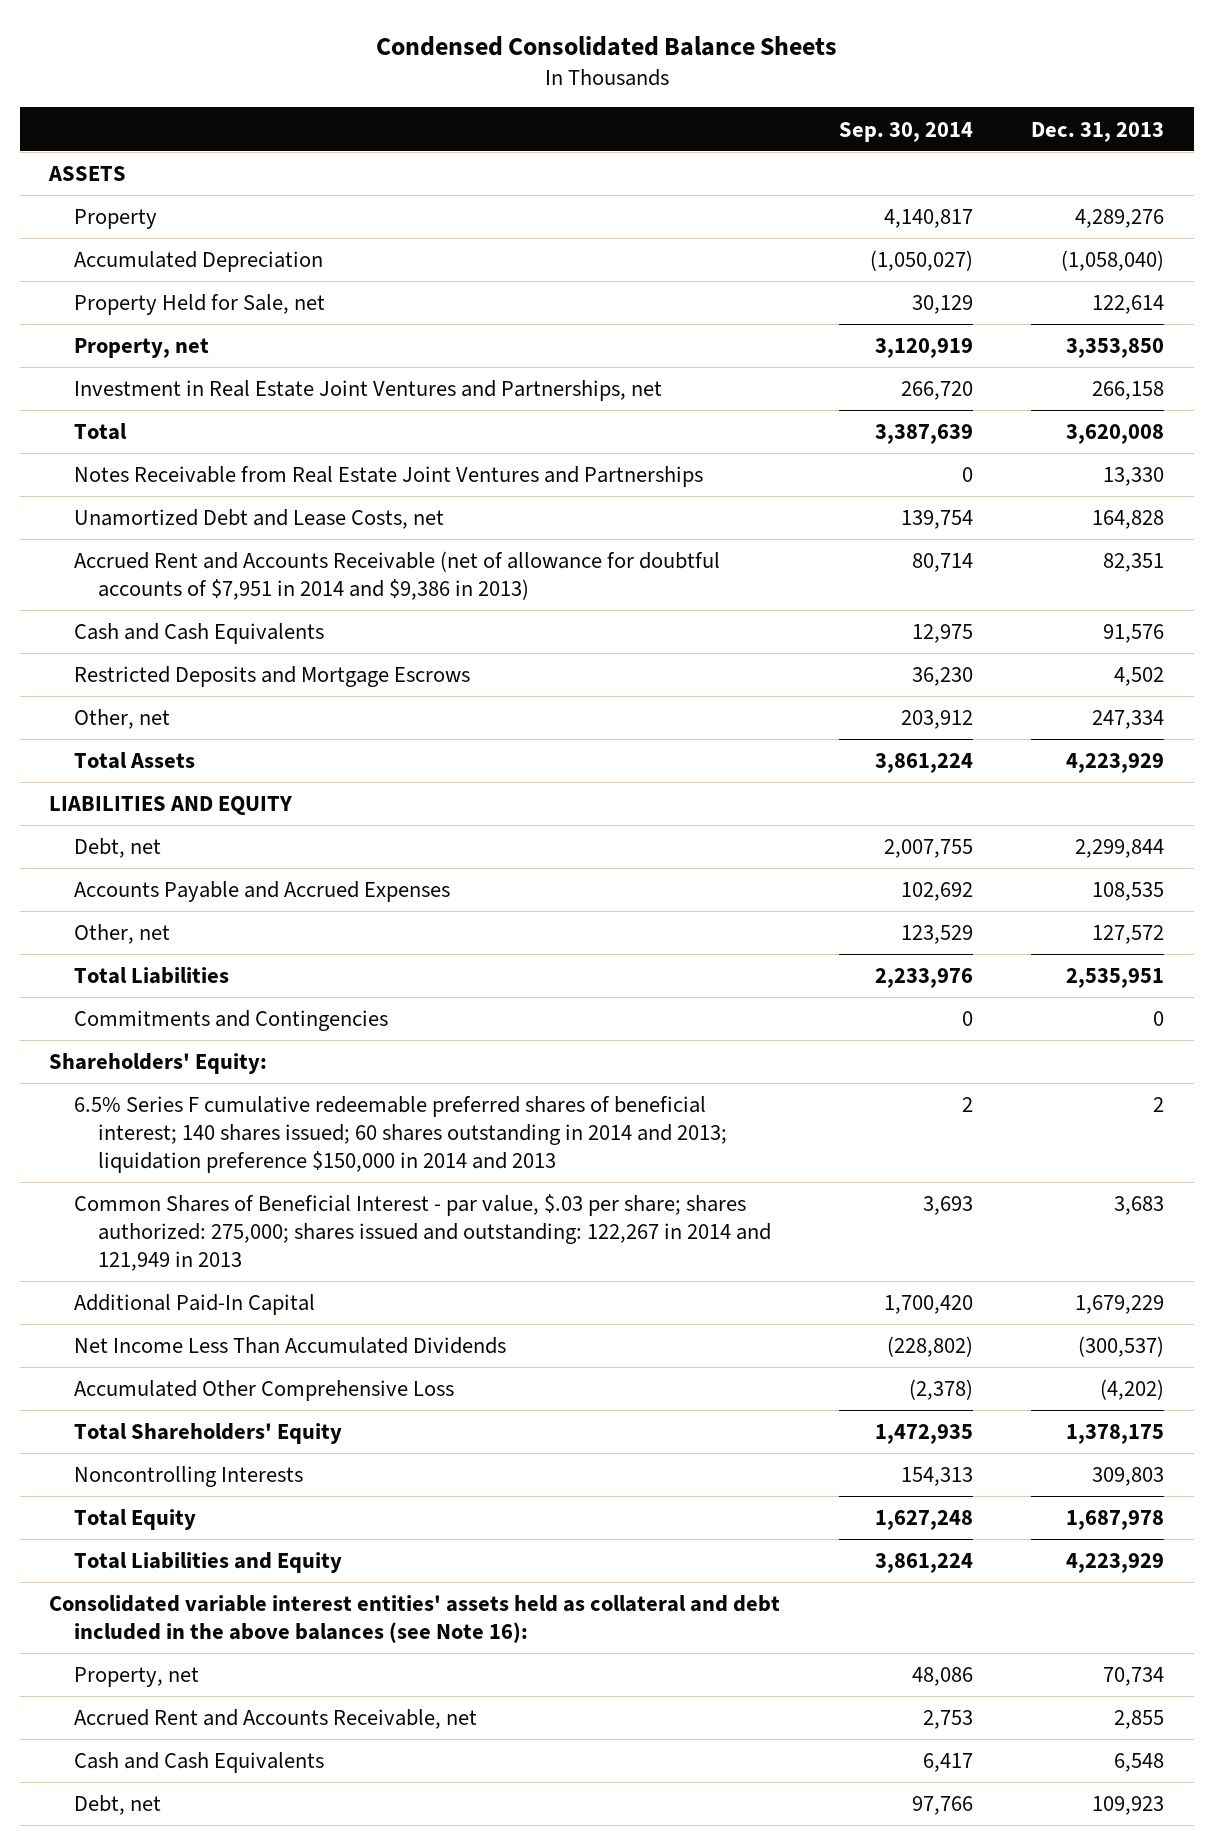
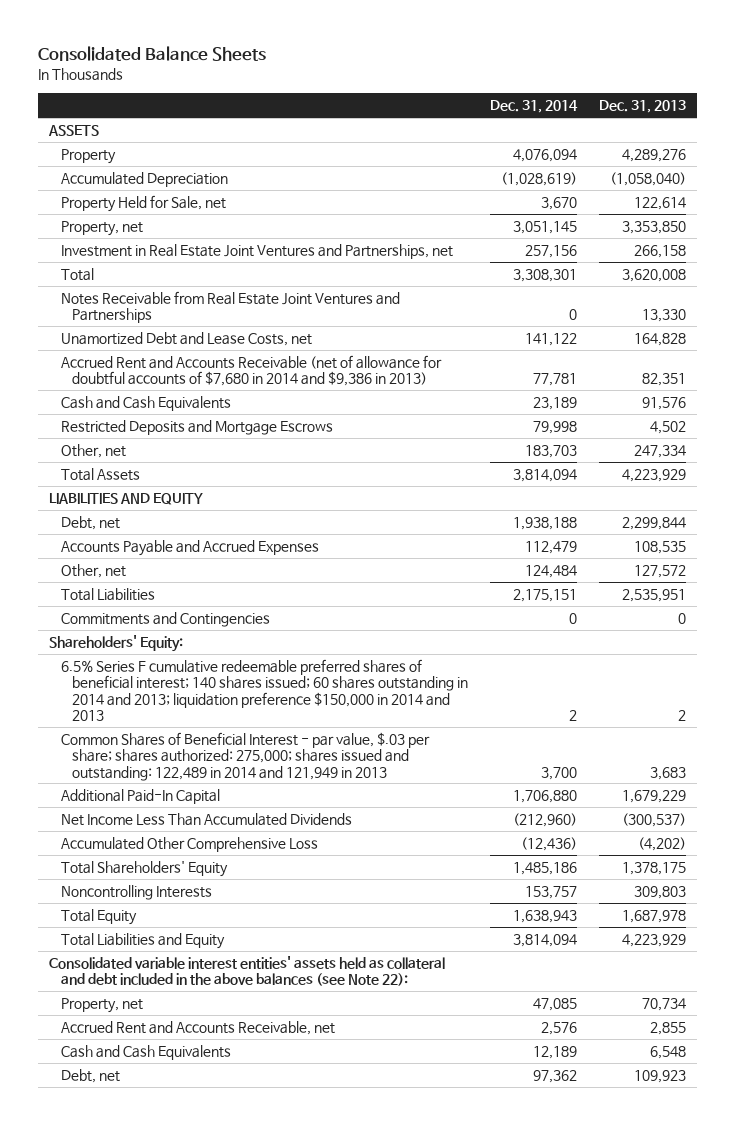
[375,35,837,56] Condensed Consolidated Balance Sheets -> [38,46,267,62] Consolidated Balance Sheets
[838,121,973,142] Sep. 30, 2014 -> none
none -> [489,100,578,114] Dec. 31, 2014
[73,551,720,601] Accrued Rent and Accounts Receivable (net of allowance for doubtful accounts of $7,951 in 2014 and $9,386 in 2013) -> [60,354,442,387] Accrued Rent and Accounts Receivable (net of allowance for doubtful accounts of $7,680 in 2014 and $9,386 in 2013)
[73,1194,772,1271] Common Shares of Beneficial Interest - par value, $.03 per share; shares authorized: 275,000; shares issued and outstanding: 122,267 in 2014 and 121,949 in 2013 -> [60,731,430,781] Common Shares of Beneficial Interest - par value, $.03 per share; shares authorized: 275,000; shares issued and outstanding: 122,489 in 2014 and 121,949 in 2013
[49,1595,781,1644] Consolidated variable interest entities' assets held as collateral and debt included in the above balances (see Note 16): -> [49,955,446,987] Consolidated variable interest entities' assets held as collateral and debt included in the above balances (see Note 22):

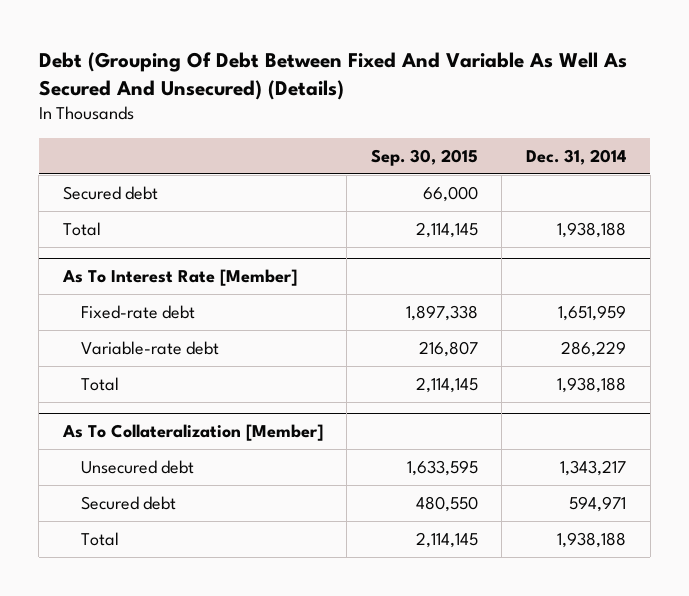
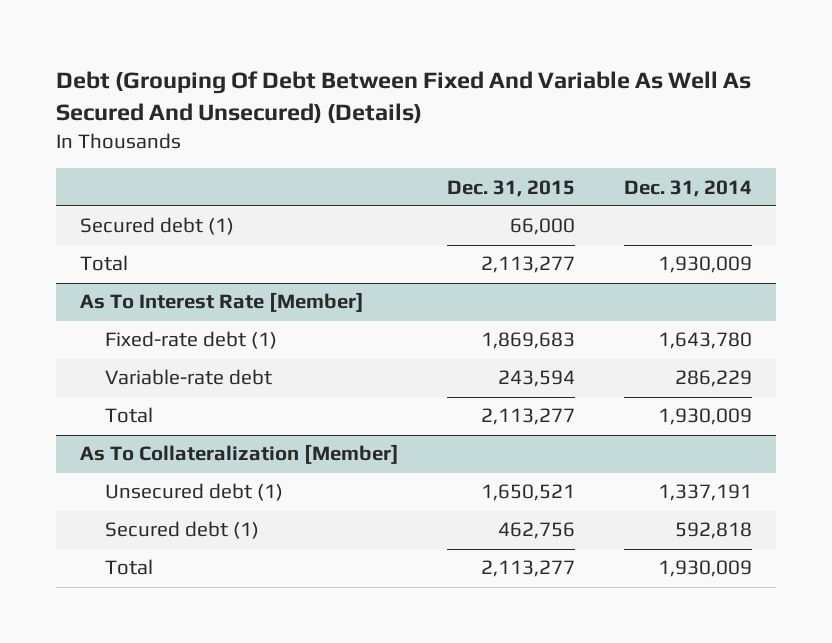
[370,148,478,166] Sep. 30, 2015 -> none
none -> [447,179,576,197] Dec. 31, 2015
[62,186,158,201] Secured debt -> [80,217,235,236] Secured debt (1)
[557,222,627,239] 1,938,188 -> [657,256,752,274] 1,930,009
[80,305,195,320] Fixed-rate debt -> [105,331,278,350] Fixed-rate debt (1)
[558,305,627,322] 1,651,959 -> [657,332,752,350] 1,643,780
[557,377,627,394] 1,938,188 -> [657,408,752,426] 1,930,009
[80,460,194,475] Unsecured debt -> [105,483,284,502] Unsecured debt (1)
[560,460,627,477] 1,343,217 -> [657,484,752,502] 1,337,191
[80,496,176,511] Secured debt -> [105,521,260,540] Secured debt (1)
[569,496,627,513] 594,971 -> [674,522,752,540] 592,818
[557,532,627,549] 1,938,188 -> [657,560,752,578] 1,930,009

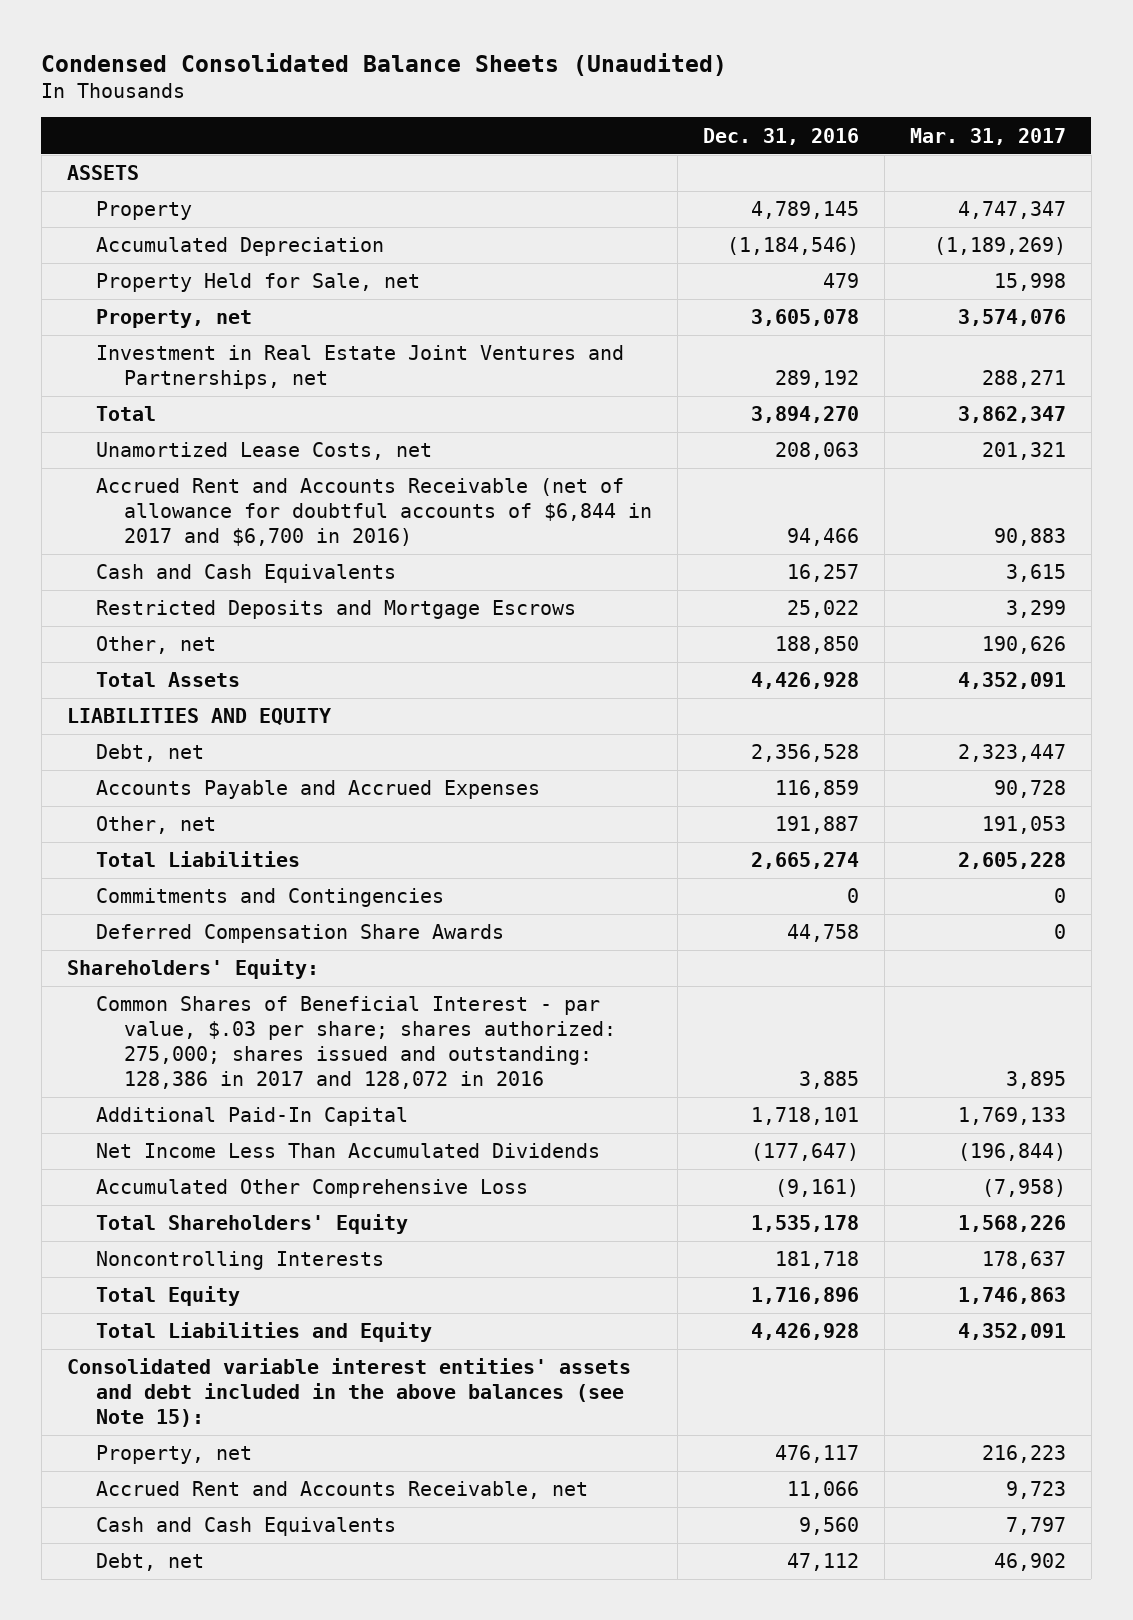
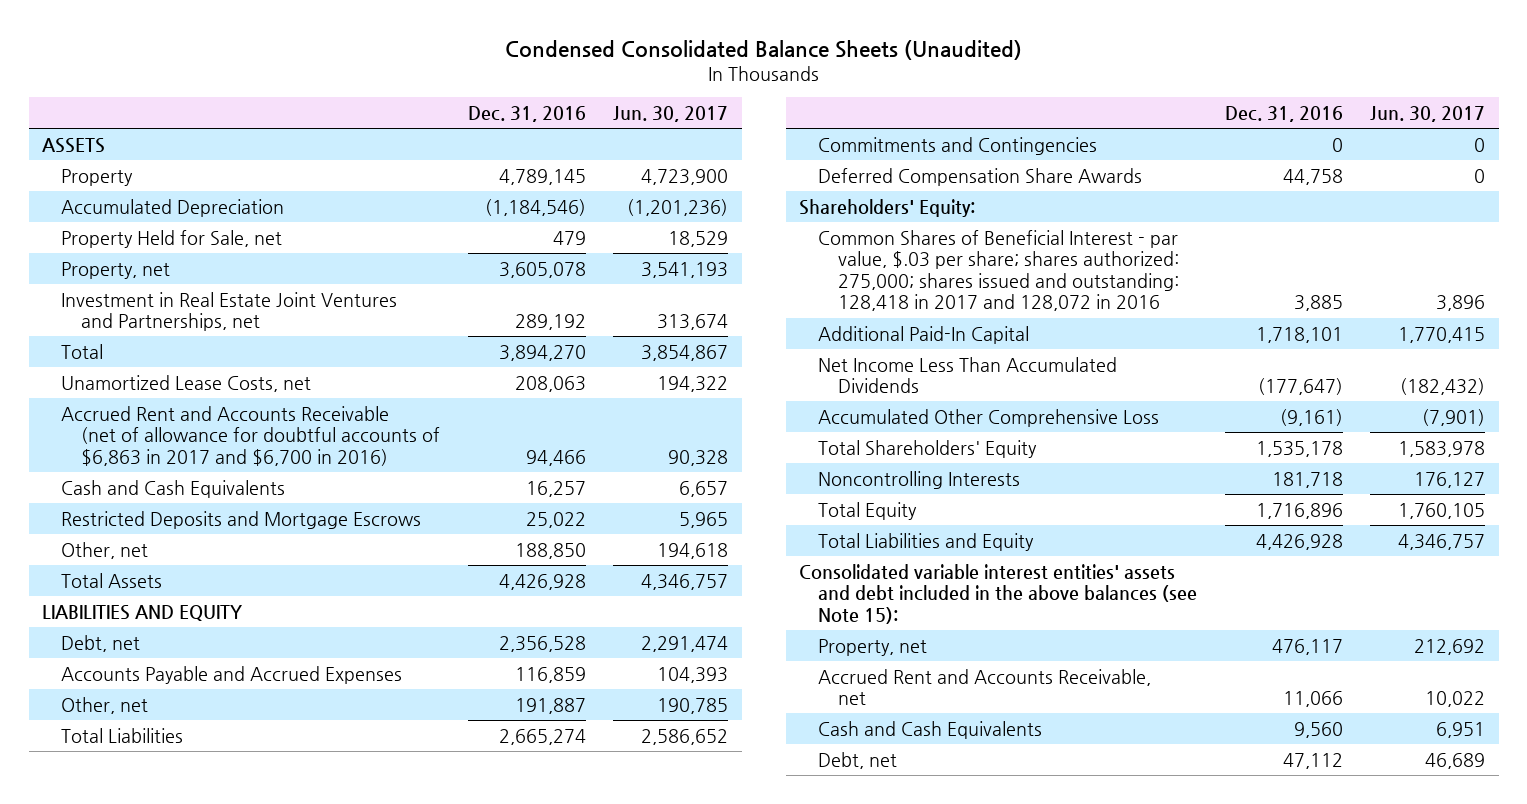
[909,127,1066,145] Mar. 31, 2017 -> none
none -> [613,105,729,122] Jun. 30, 2017
[95,478,653,547] Accrued Rent and Accounts Receivable (net of allowance for doubtful accounts of $6,844 in 2017 and $6,700 in 2016) -> [61,405,440,466] Accrued Rent and Accounts Receivable (net of allowance for doubtful accounts of $6,863 in 2017 and $6,700 in 2016)
[95,996,617,1090] Common Shares of Beneficial Interest - par value, $.03 per share; shares authorized: 275,000; shares issued and outstanding: 128,386 in 2017 and 128,072 in 2016 -> [818,229,1179,312] Common Shares of Beneficial Interest - par value, $.03 per share; shares authorized: 275,000; shares issued and outstanding: 128,418 in 2017 and 128,072 in 2016

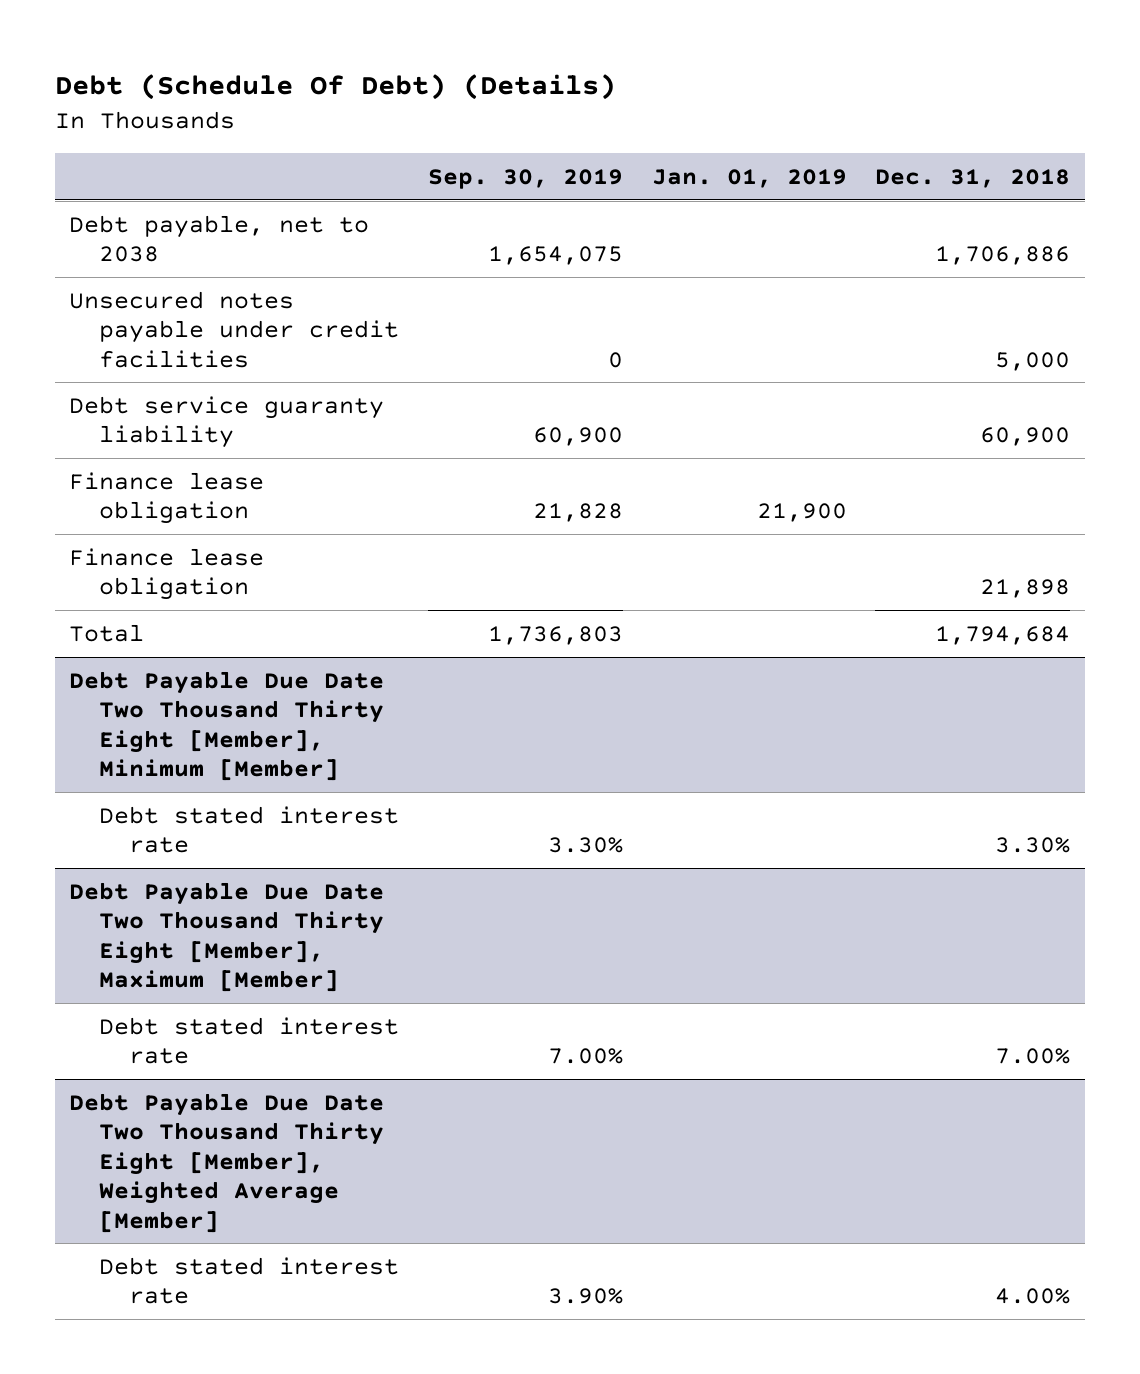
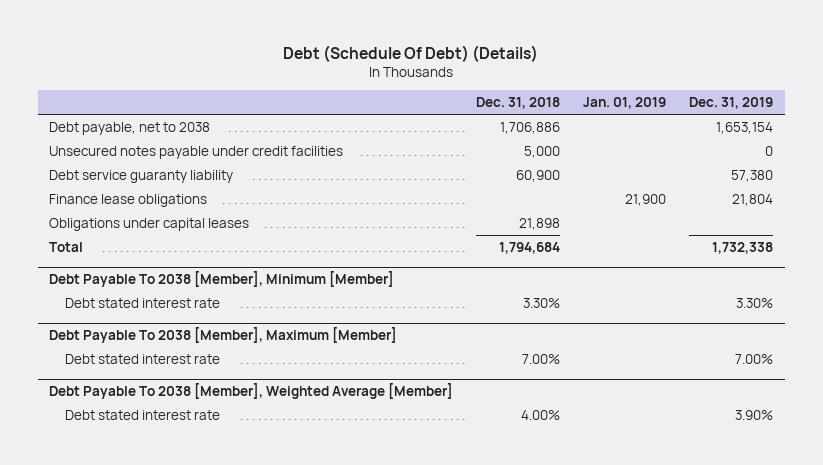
[427,169,623,190] Sep. 30, 2019 -> none
none -> [689,97,774,110] Dec. 31, 2019
[69,471,265,525] Finance lease obligation -> [49,193,208,207] Finance lease obligations
[69,547,265,601] Finance lease obligation -> [49,217,250,231] Obligations under capital leases
[69,670,385,782] Debt Payable Due Date Two Thousand Thirty Eight [Member], Minimum [Member] -> none
none -> [49,271,395,288] Debt Payable To 2038 [Member], Minimum [Member]
[69,881,385,993] Debt Payable Due Date Two Thousand Thirty Eight [Member], Maximum [Member] -> none
none -> [49,327,398,344] Debt Payable To 2038 [Member], Maximum [Member]
[69,1092,385,1233] Debt Payable Due Date Two Thousand Thirty Eight [Member], Weighted Average [Member] -> none
none -> [49,383,454,400] Debt Payable To 2038 [Member], Weighted Average [Member]

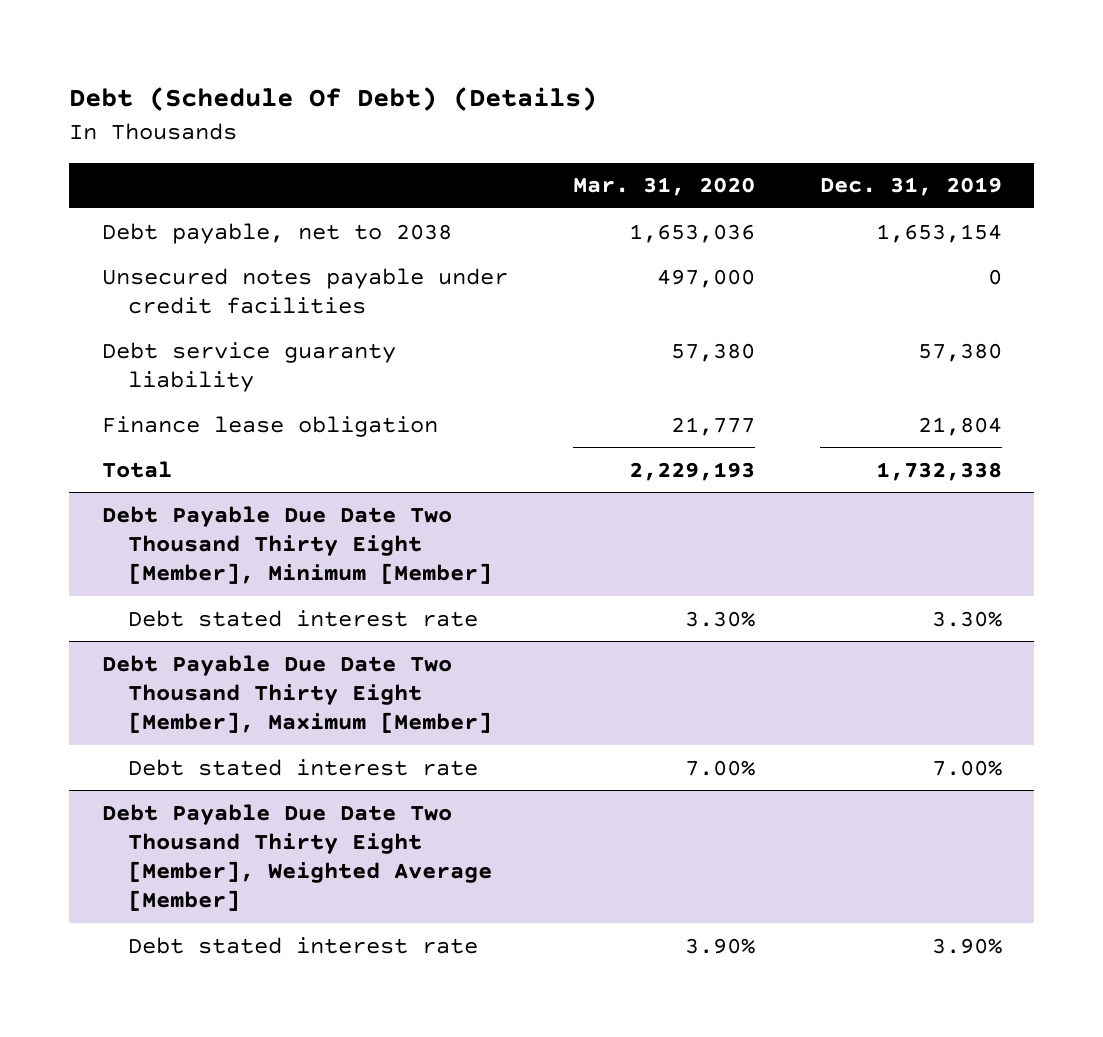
[476,97,561,110] Dec. 31, 2018 -> none
[583,97,667,110] Jan. 01, 2019 -> none
none -> [572,177,755,197] Mar. 31, 2020
[49,217,250,231] Obligations under capital leases -> none
[49,193,208,207] Finance lease obligations -> [101,415,438,437] Finance lease obligation
[49,271,395,288] Debt Payable To 2038 [Member], Minimum [Member] -> none
none -> [101,505,493,585] Debt Payable Due Date Two Thousand Thirty Eight [Member], Minimum [Member]
[49,327,398,344] Debt Payable To 2038 [Member], Maximum [Member] -> none
none -> [101,654,493,734] Debt Payable Due Date Two Thousand Thirty Eight [Member], Maximum [Member]
[49,383,454,400] Debt Payable To 2038 [Member], Weighted Average [Member] -> none
none -> [101,803,493,912] Debt Payable Due Date Two Thousand Thirty Eight [Member], Weighted Average [Member]

